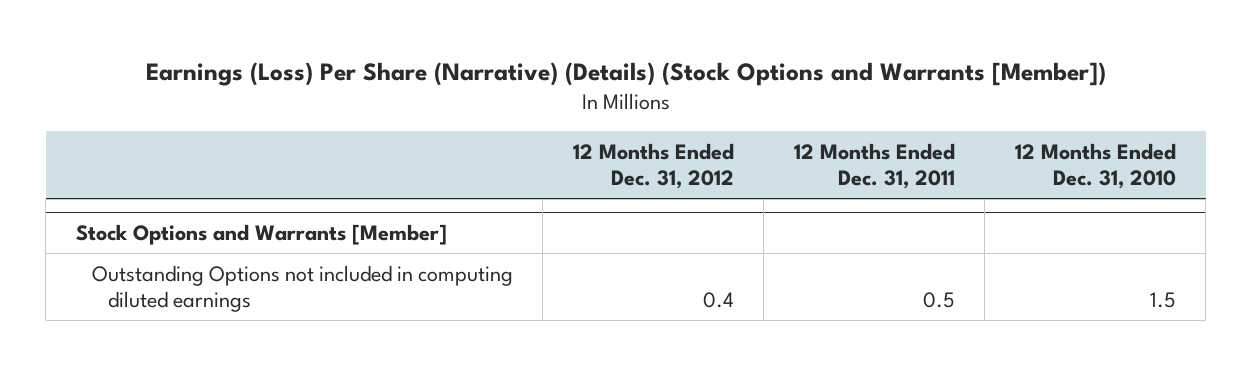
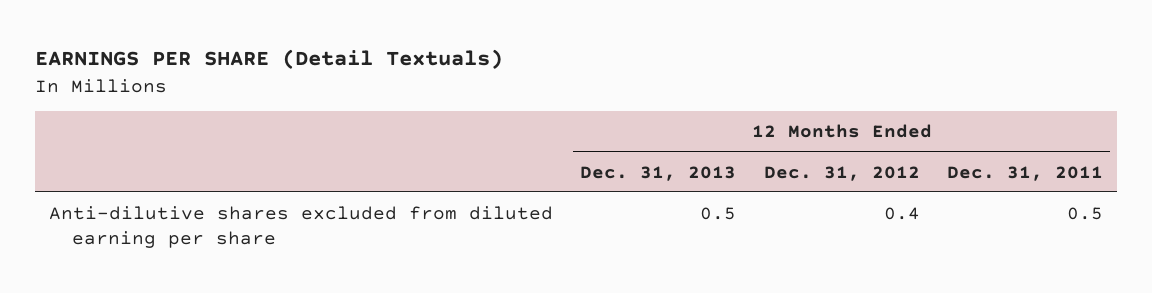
[145,61,1106,86] Earnings (Loss) Per Share (Narrative) (Details) (Stock Options and Warrants [Member]) -> [34,49,503,70] EARNINGS PER SHARE (Detail Textuals)
[1014,142,1176,190] 12 Months Ended Dec. 31, 2010 -> none
none -> [580,165,737,181] Dec. 31, 2013
[75,223,447,245] Stock Options and Warrants [Member] -> none
[92,264,514,312] Outstanding Options not included in computing diluted earnings -> [48,205,553,248] Anti-dilutive shares excluded from diluted earning per share

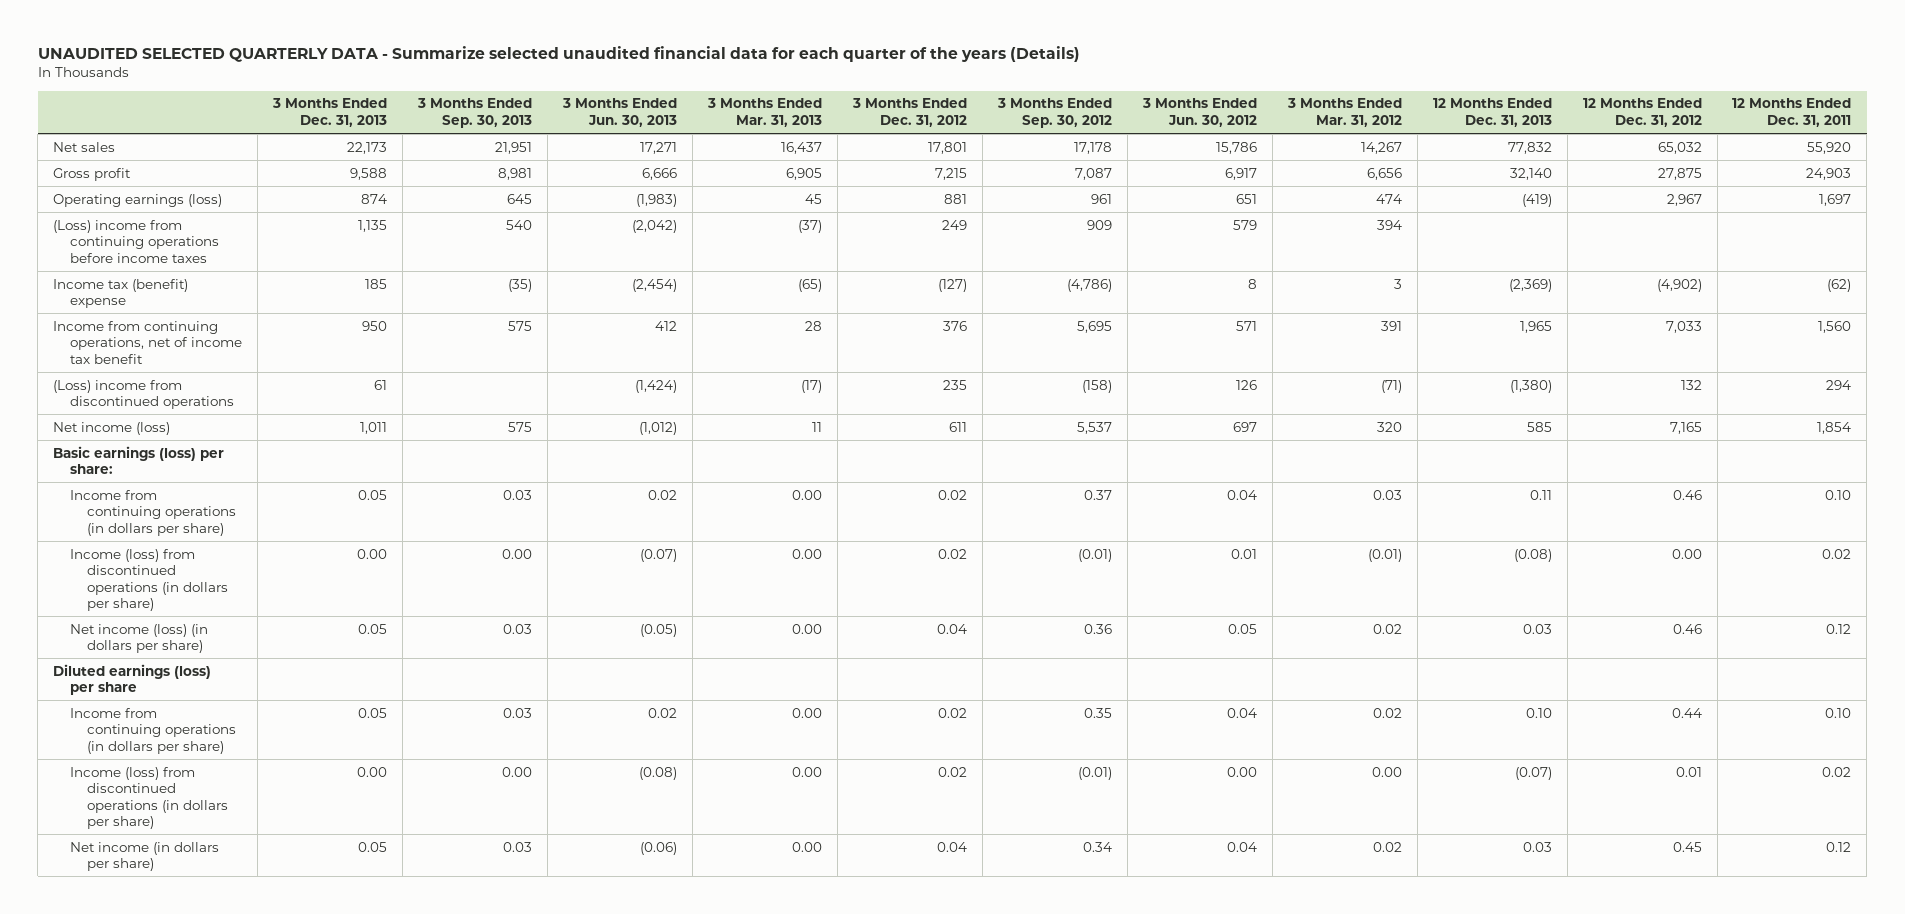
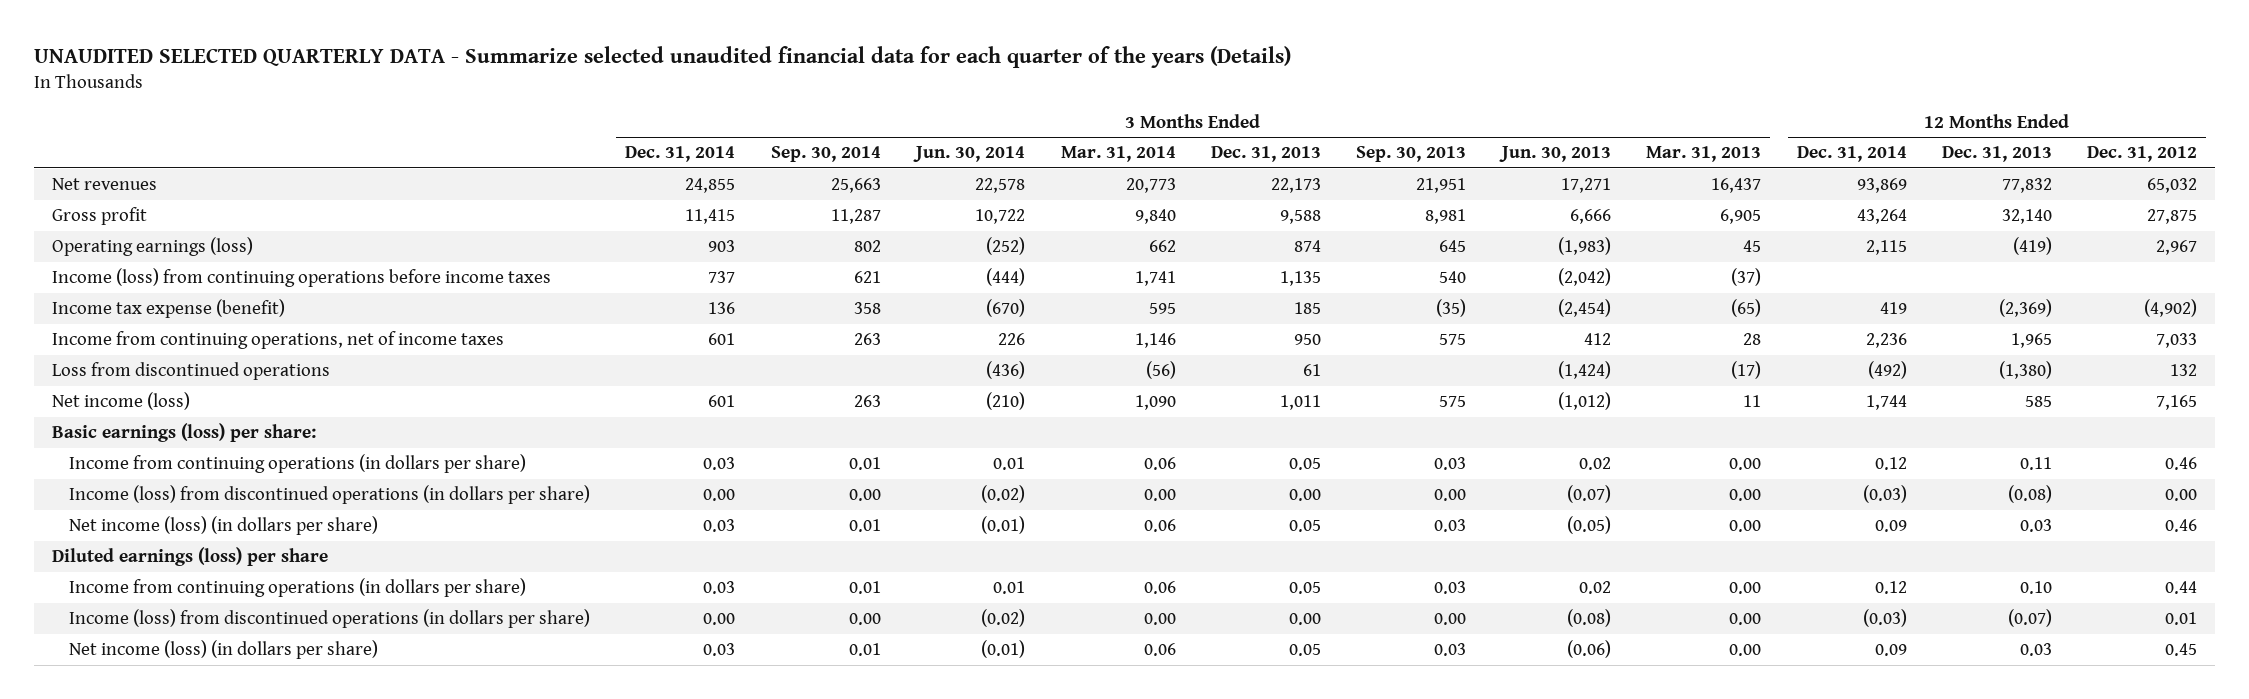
[851,98,967,127] 3 Months Ended Dec. 31, 2012 -> none
[996,98,1112,128] 3 Months Ended Sep. 30, 2012 -> none
[1141,98,1257,127] 3 Months Ended Jun. 30, 2012 -> none
[1286,98,1402,127] 3 Months Ended Mar. 31, 2012 -> none
[1732,98,1852,127] 12 Months Ended Dec. 31, 2011 -> none
none -> [625,146,736,163] Dec. 31, 2014
none -> [770,146,881,163] Sep. 30, 2014
none -> [913,146,1026,163] Jun. 30, 2014
none -> [1060,146,1176,163] Mar. 31, 2014
none -> [1796,146,1907,163] Dec. 31, 2014
[53,141,116,152] Net sales -> [51,178,157,191] Net revenues
[53,219,220,263] (Loss) income from continuing operations before income taxes -> [51,268,551,288] Income (loss) from continuing operations before income taxes
[53,278,189,309] Income tax (benefit) expense -> [51,299,285,319] Income tax expense (benefit)
[53,320,243,364] Income from continuing operations, net of income tax benefit -> [51,331,504,350] Income from continuing operations, net of income taxes
[53,379,235,410] (Loss) income from discontinued operations -> [51,362,330,381] Loss from discontinued operations
[70,841,220,872] Net income (in dollars per share) -> [68,640,378,660] Net income (loss) (in dollars per share)

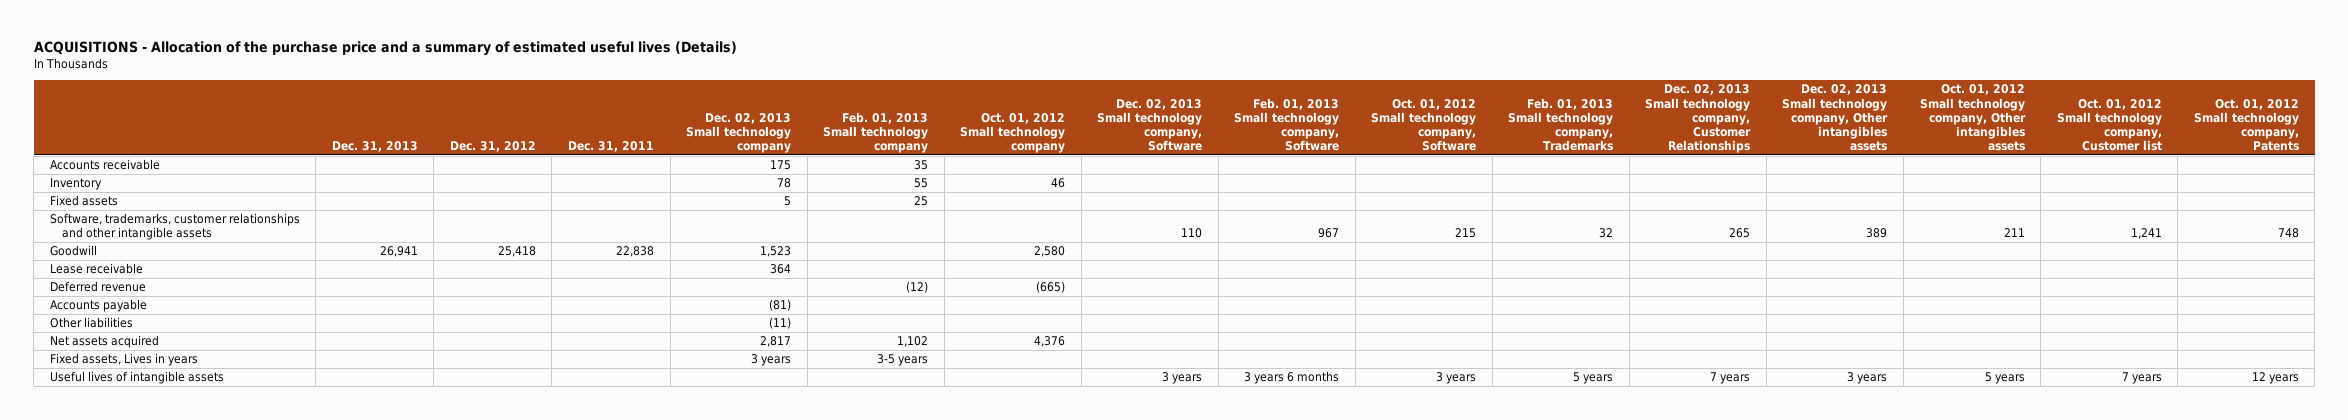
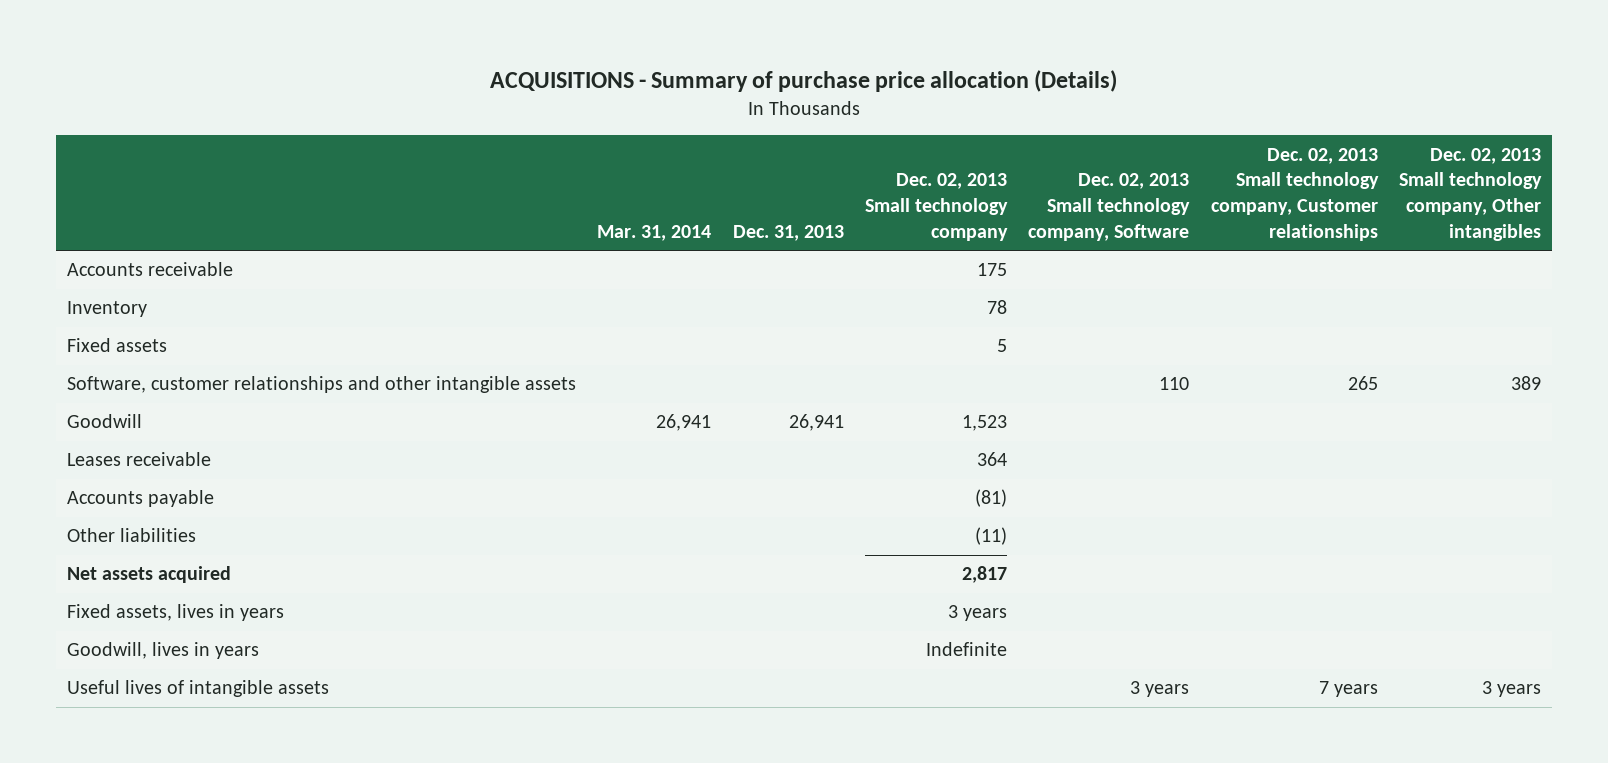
[33,41,737,57] ACQUISITIONS - Allocation of the purchase price and a summary of estimated useful lives (Details) -> [489,69,1117,92] ACQUISITIONS - Summary of purchase price allocation (Details)
[449,141,536,153] Dec. 31, 2012 -> none
[567,141,654,153] Dec. 31, 2011 -> none
[823,111,929,154] Feb. 01, 2013 Small technology company -> none
[960,112,1066,154] Oct. 01, 2012 Small technology company -> none
[1234,97,1340,152] Feb. 01, 2013 Small technology company, Software -> none
[1371,98,1477,152] Oct. 01, 2012 Small technology company, Software -> none
[1508,97,1614,152] Feb. 01, 2013 Small technology company, Trademarks -> none
[1645,84,1752,154] Dec. 02, 2013 Small technology company, Customer Relationships -> none
[1782,84,1889,152] Dec. 02, 2013 Small technology company, Other intangibles assets -> none
[1919,84,2026,152] Oct. 01, 2012 Small technology company, Other intangibles assets -> none
[2056,98,2162,152] Oct. 01, 2012 Small technology company, Customer list -> none
[2193,98,2299,152] Oct. 01, 2012 Small technology company, Patents -> none
none -> [597,224,712,241] Mar. 31, 2014
none -> [1210,147,1379,241] Dec. 02, 2013 Small technology company, Customer relationships
none -> [1399,147,1543,241] Dec. 02, 2013 Small technology company, Other intangibles
[49,213,300,241] Software, trademarks, customer relationships and other intangible assets -> [66,376,576,394] Software, customer relationships and other intangible assets
[49,281,146,293] Deferred revenue -> none
[49,263,143,275] Lease receivable -> [66,452,211,467] Leases receivable
[49,353,198,367] Fixed assets, Lives in years -> [66,604,284,622] Fixed assets, lives in years
none -> [66,642,259,660] Goodwill, lives in years

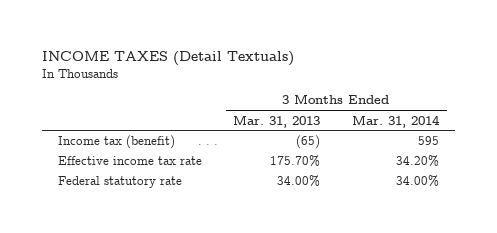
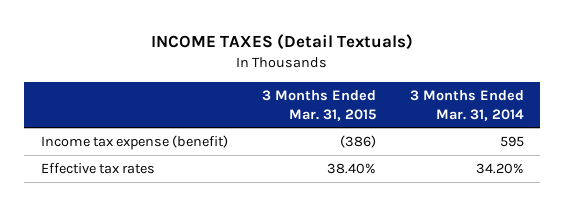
[233,114,321,128] Mar. 31, 2013 -> none
none -> [261,89,376,121] 3 Months Ended Mar. 31, 2015
[57,176,182,189] Federal statutory rate -> none
[57,135,175,150] Income tax (benefit) -> [41,134,229,150] Income tax expense (benefit)
[57,156,202,166] Effective income tax rate -> [41,162,156,174] Effective tax rates

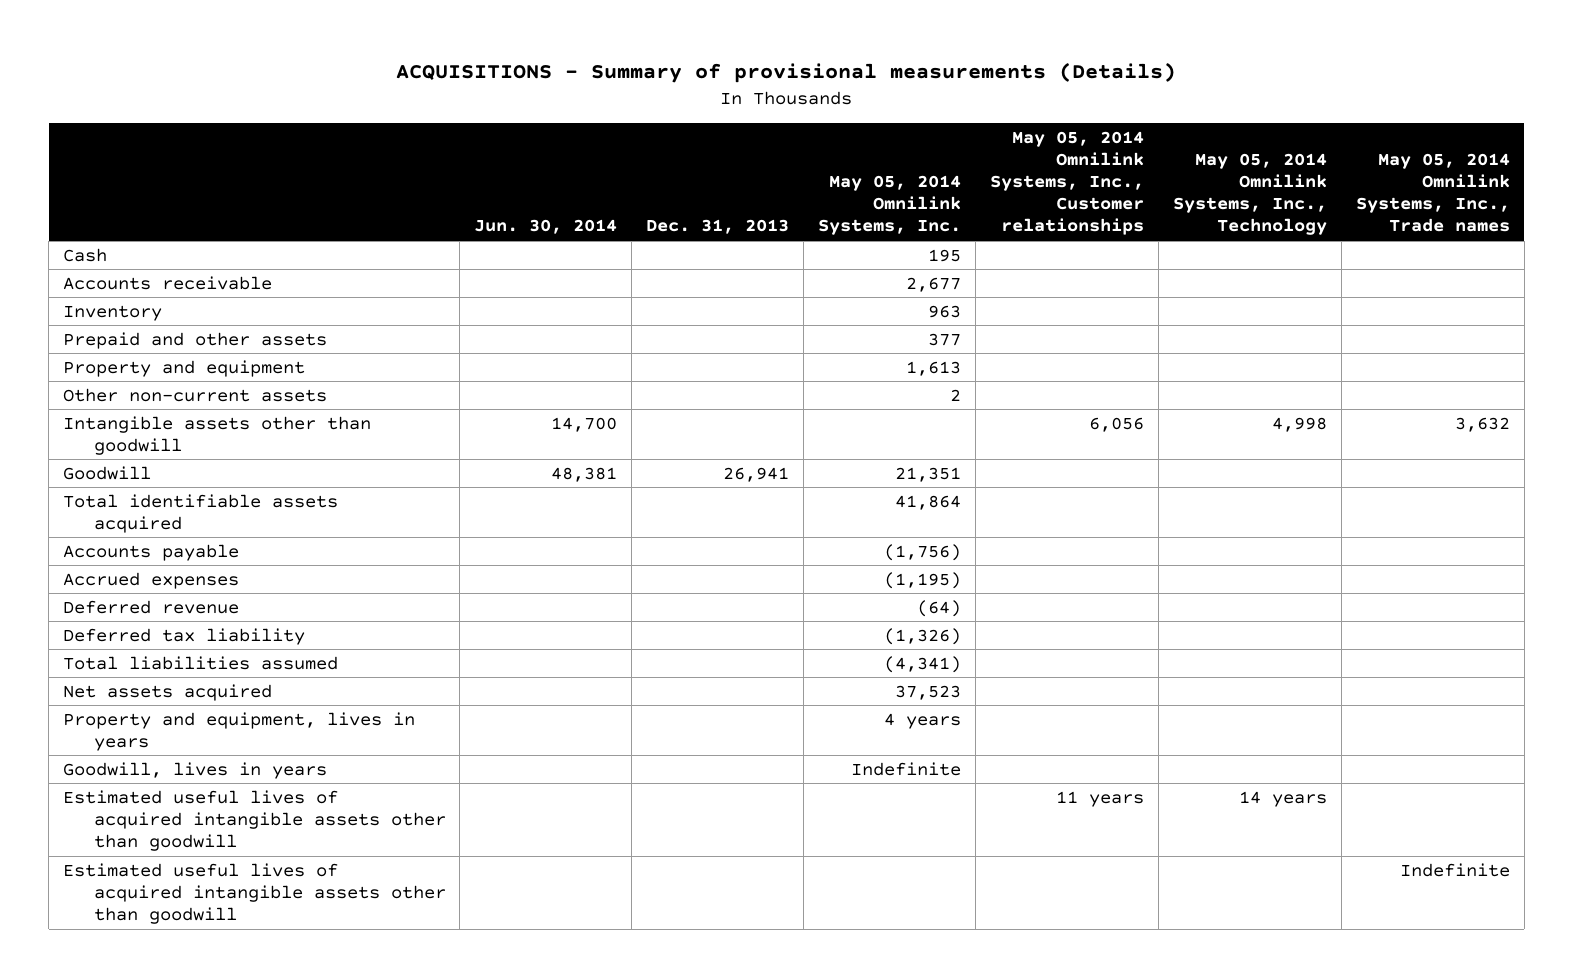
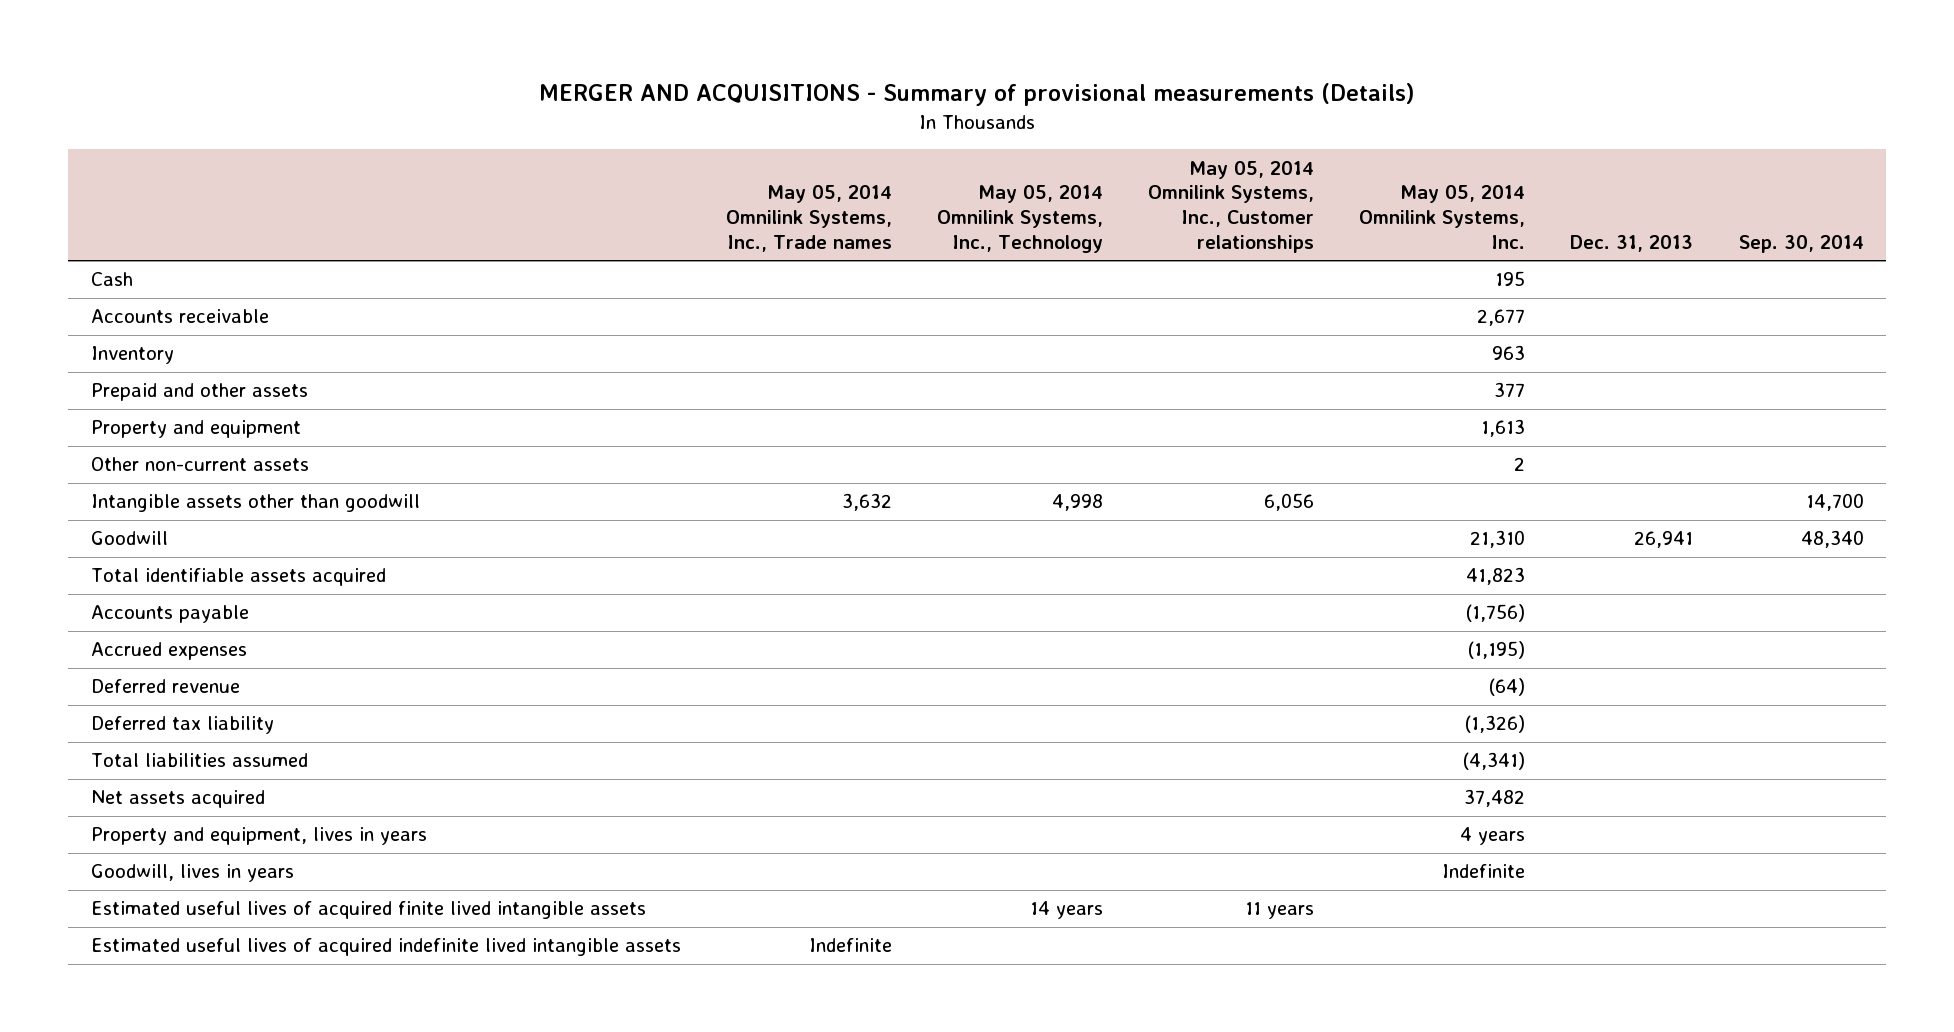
[396,62,1177,84] ACQUISITIONS - Summary of provisional measurements (Details) -> [539,82,1416,106] MERGER AND ACQUISITIONS - Summary of provisional measurements (Details)
[474,219,618,235] Jun. 30, 2014 -> none
none -> [1738,234,1864,253] Sep. 30, 2014
[895,466,962,482] 21,351 -> [1470,530,1526,549] 21,310
[895,494,962,510] 41,864 -> [1466,567,1526,586] 41,823
[895,684,962,700] 37,523 -> [1464,789,1526,808] 37,482
[63,789,446,851] Estimated useful lives of acquired intangible assets other than goodwill -> [90,901,646,920] Estimated useful lives of acquired finite lived intangible assets
[63,862,446,924] Estimated useful lives of acquired intangible assets other than goodwill -> [90,938,681,957] Estimated useful lives of acquired indefinite lived intangible assets

